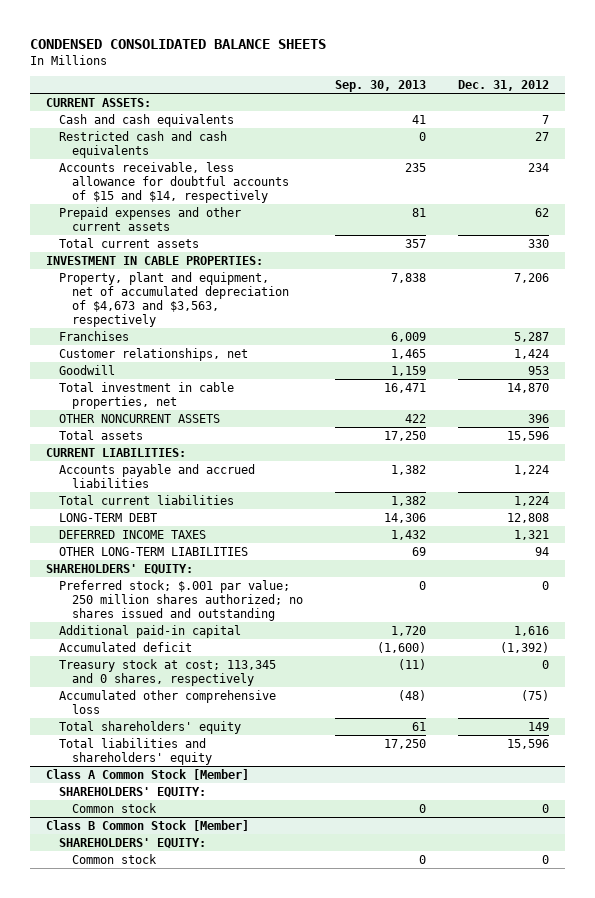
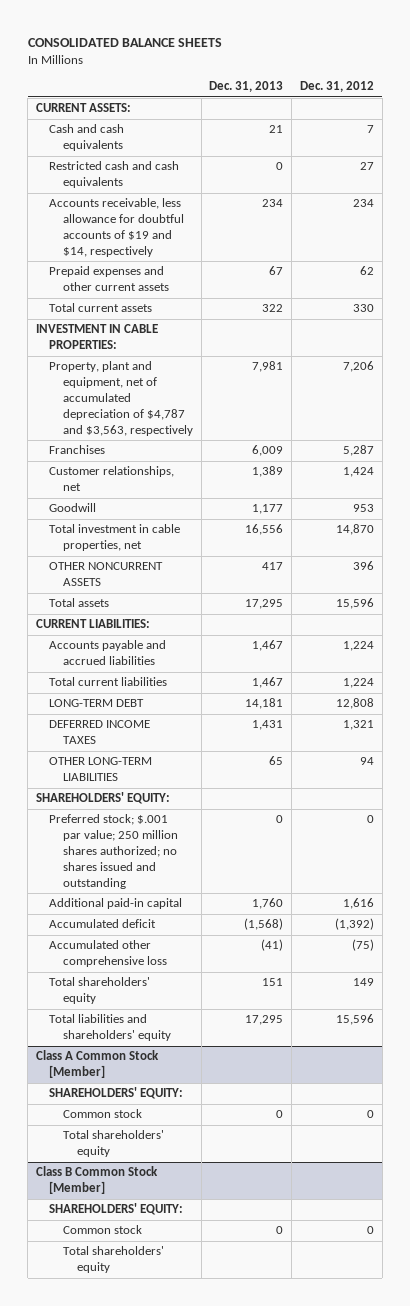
[30,38,327,49] CONDENSED CONSOLIDATED BALANCE SHEETS -> [27,37,222,47] CONSOLIDATED BALANCE SHEETS
[335,80,427,93] Sep. 30, 2013 -> none
none -> [209,81,284,93] Dec. 31, 2013
[59,161,290,203] Accounts receivable, less allowance for doubtful accounts of $15 and $14, respectively -> [49,198,185,257] Accounts receivable, less allowance for doubtful accounts of $19 and $14, respectively
[59,271,290,327] Property, plant and equipment, net of accumulated depreciation of $4,673 and $3,563, respectively -> [49,361,194,436] Property, plant and equipment, net of accumulated depreciation of $4,787 and $3,563, respectively
[59,658,277,686] Treasury stock at cost; 113,345 and 0 shares, respectively -> none
none -> [63,1130,165,1158] Total shareholders' equity
none -> [63,1246,165,1274] Total shareholders' equity

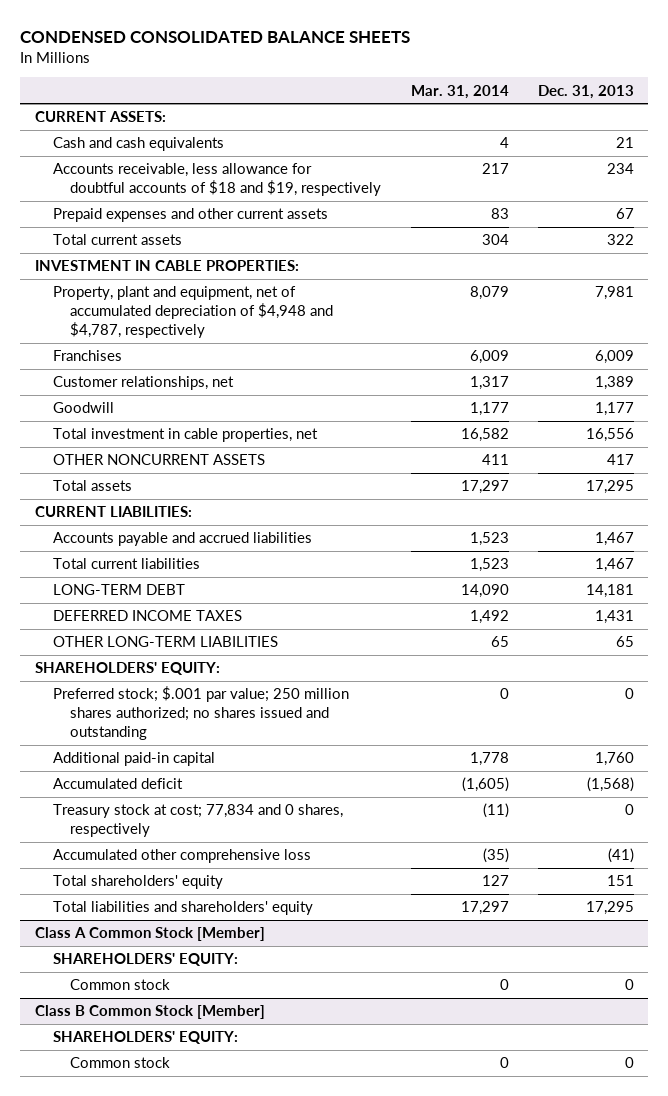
[27,37,222,47] CONSOLIDATED BALANCE SHEETS -> [20,30,411,43] CONDENSED CONSOLIDATED BALANCE SHEETS
[299,81,374,93] Dec. 31, 2012 -> none
none -> [410,84,509,99] Mar. 31, 2014
[49,161,180,189] Restricted cash and cash equivalents -> none
[49,198,185,257] Accounts receivable, less allowance for doubtful accounts of $19 and $14, respectively -> [52,163,382,197] Accounts receivable, less allowance for doubtful accounts of $18 and $19, respectively
[49,361,194,436] Property, plant and equipment, net of accumulated depreciation of $4,787 and $3,563, respectively -> [52,286,334,338] Property, plant and equipment, net of accumulated depreciation of $4,948 and $4,787, respectively
none -> [52,804,343,838] Treasury stock at cost; 77,834 and 0 shares, respectively
[63,1130,165,1158] Total shareholders' equity -> none
[63,1246,165,1274] Total shareholders' equity -> none

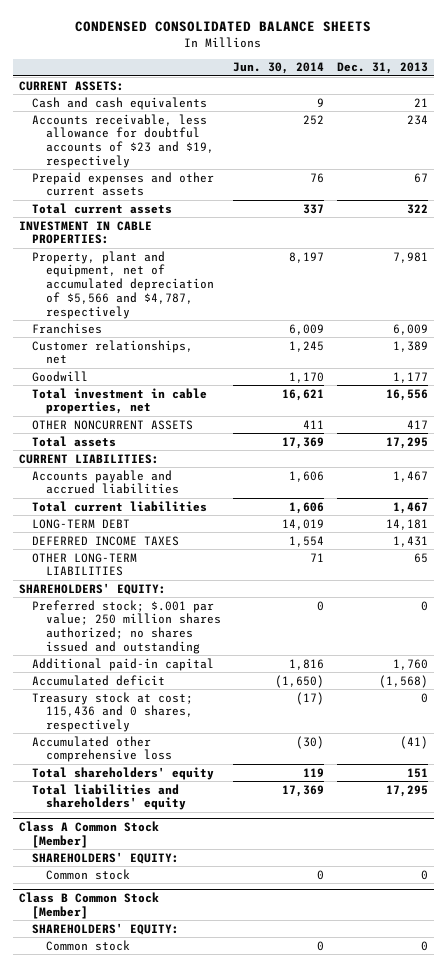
[410,84,509,99] Mar. 31, 2014 -> none
none -> [233,62,325,75] Jun. 30, 2014
[52,163,382,197] Accounts receivable, less allowance for doubtful accounts of $18 and $19, respectively -> [32,113,215,168] Accounts receivable, less allowance for doubtful accounts of $23 and $19, respectively
[52,286,334,338] Property, plant and equipment, net of accumulated depreciation of $4,948 and $4,787, respectively -> [32,250,215,319] Property, plant and equipment, net of accumulated depreciation of $5,566 and $4,787, respectively
[52,804,343,838] Treasury stock at cost; 77,834 and 0 shares, respectively -> [32,691,194,733] Treasury stock at cost; 115,436 and 0 shares, respectively

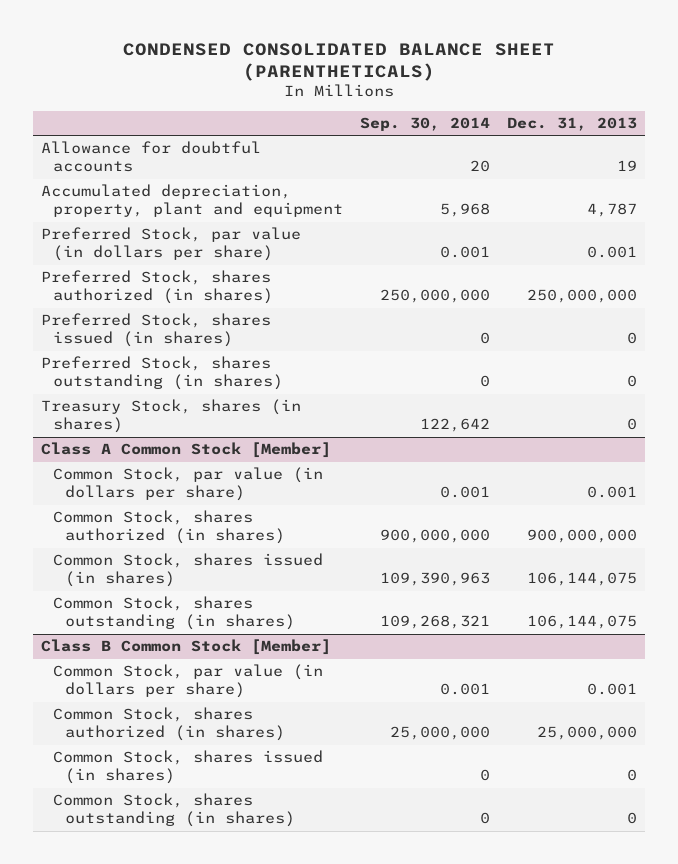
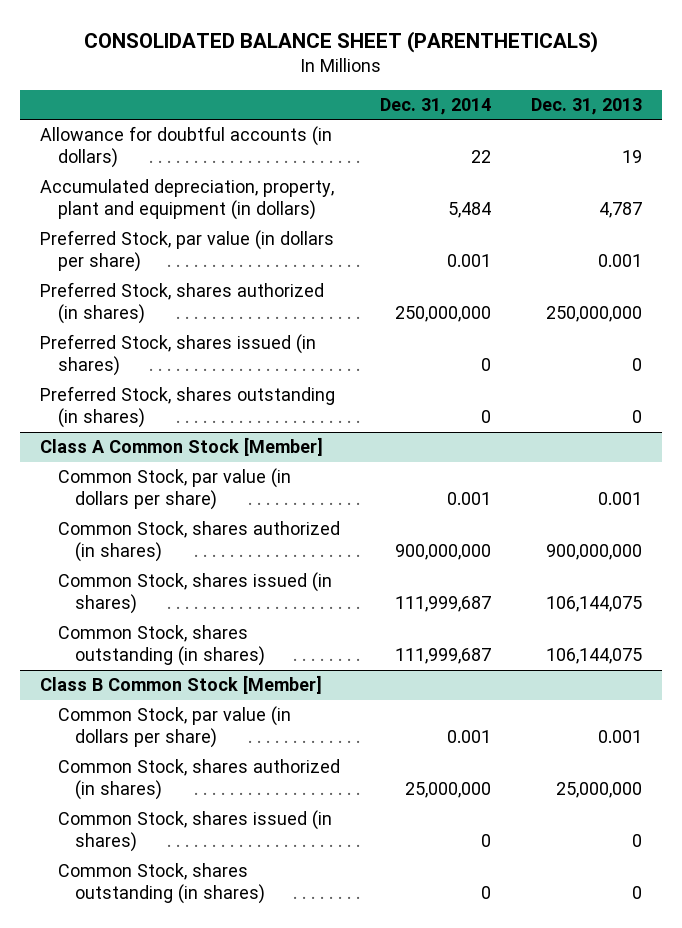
[122,42,555,82] CONDENSED CONSOLIDATED BALANCE SHEET (PARENTHETICALS) -> [84,30,599,53] CONSOLIDATED BALANCE SHEET (PARENTHETICALS)
[359,117,490,132] Sep. 30, 2014 -> none
none -> [379,97,491,115] Dec. 31, 2014
[41,141,262,173] Allowance for doubtful accounts -> [40,126,333,169] Allowance for doubtful accounts (in dollars)
[41,184,344,218] Accumulated depreciation, property, plant and equipment -> [40,179,335,221] Accumulated depreciation, property, plant and equipment (in dollars)
[41,399,302,434] Treasury Stock, shares (in shares) -> none

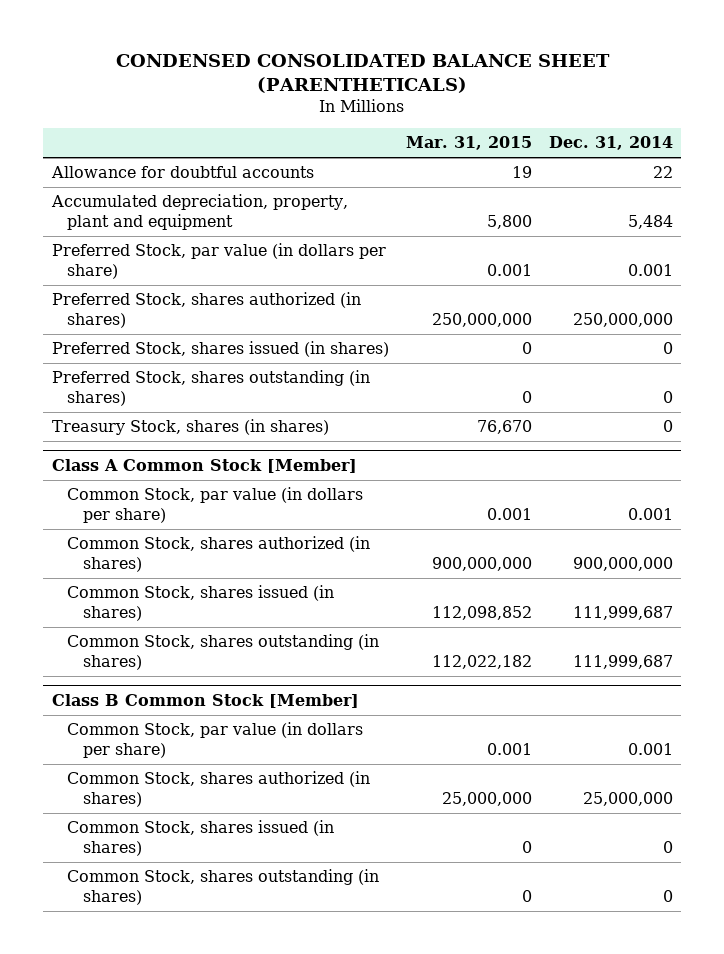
[84,30,599,53] CONSOLIDATED BALANCE SHEET (PARENTHETICALS) -> [116,54,611,94] CONDENSED CONSOLIDATED BALANCE SHEET (PARENTHETICALS)
[531,97,643,115] Dec. 31, 2013 -> none
none -> [405,136,532,151] Mar. 31, 2015
[40,126,333,169] Allowance for doubtful accounts (in dollars) -> [50,166,314,179] Allowance for doubtful accounts
[40,179,335,221] Accumulated depreciation, property, plant and equipment (in dollars) -> [50,194,348,230] Accumulated depreciation, property, plant and equipment
none -> [51,419,329,436] Treasury Stock, shares (in shares)

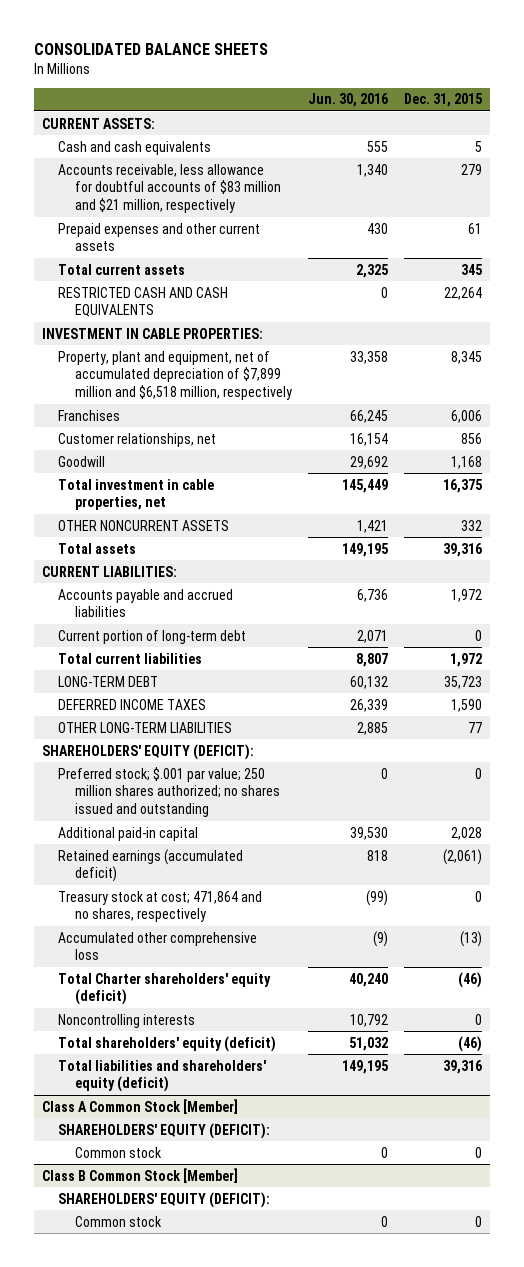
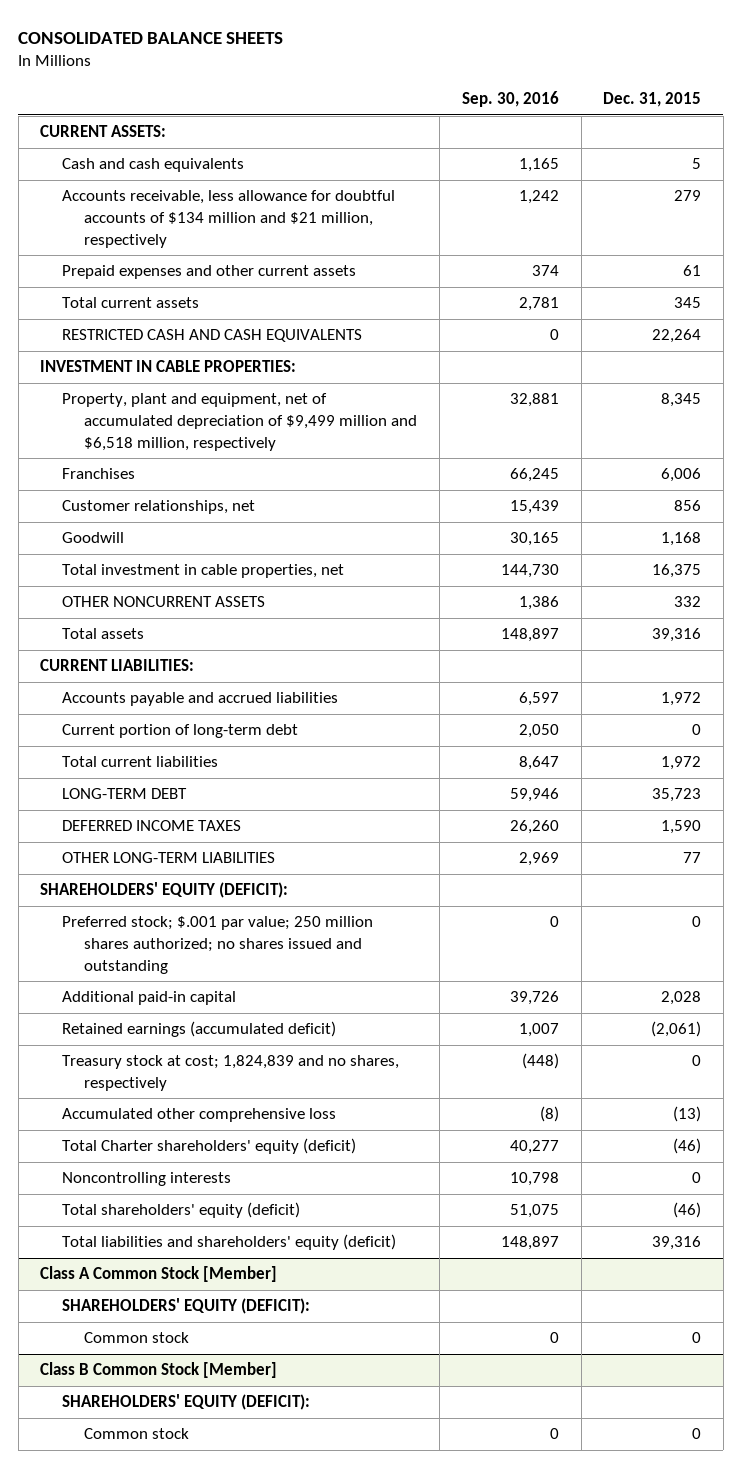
[308,93,389,108] Jun. 30, 2016 -> none
none -> [461,91,559,108] Sep. 30, 2016
[58,163,281,213] Accounts receivable, less allowance for doubtful accounts of $83 million and $21 million, respectively -> [62,190,396,248] Accounts receivable, less allowance for doubtful accounts of $134 million and $21 million, respectively
[58,350,292,400] Property, plant and equipment, net of accumulated depreciation of $7,899 million and $6,518 million, respectively -> [62,393,418,451] Property, plant and equipment, net of accumulated depreciation of $9,499 million and $6,518 million, respectively
[58,890,263,923] Treasury stock at cost; 471,864 and no shares, respectively -> [62,1055,400,1091] Treasury stock at cost; 1,824,839 and no shares, respectively

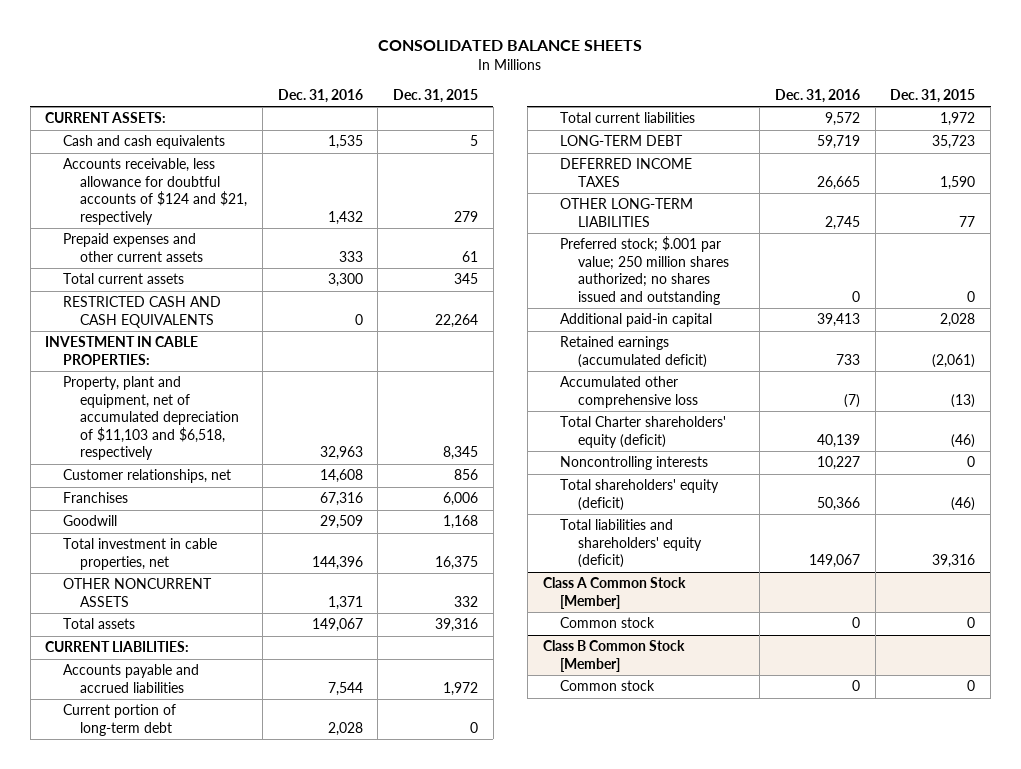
[461,91,559,108] Sep. 30, 2016 -> none
none -> [277,88,363,103] Dec. 31, 2016
[62,190,396,248] Accounts receivable, less allowance for doubtful accounts of $134 million and $21 million, respectively -> [62,158,248,225] Accounts receivable, less allowance for doubtful accounts of $124 and $21, respectively
[62,393,418,451] Property, plant and equipment, net of accumulated depreciation of $9,499 million and $6,518 million, respectively -> [62,376,240,461] Property, plant and equipment, net of accumulated depreciation of $11,103 and $6,518, respectively
[62,468,136,480] Franchises -> [62,492,128,504] Franchises
[40,882,289,899] SHAREHOLDERS' EQUITY (DEFICIT): -> none
[62,1055,400,1091] Treasury stock at cost; 1,824,839 and no shares, respectively -> none
[62,1298,311,1315] SHAREHOLDERS' EQUITY (DEFICIT): -> none
[62,1394,311,1411] SHAREHOLDERS' EQUITY (DEFICIT): -> none

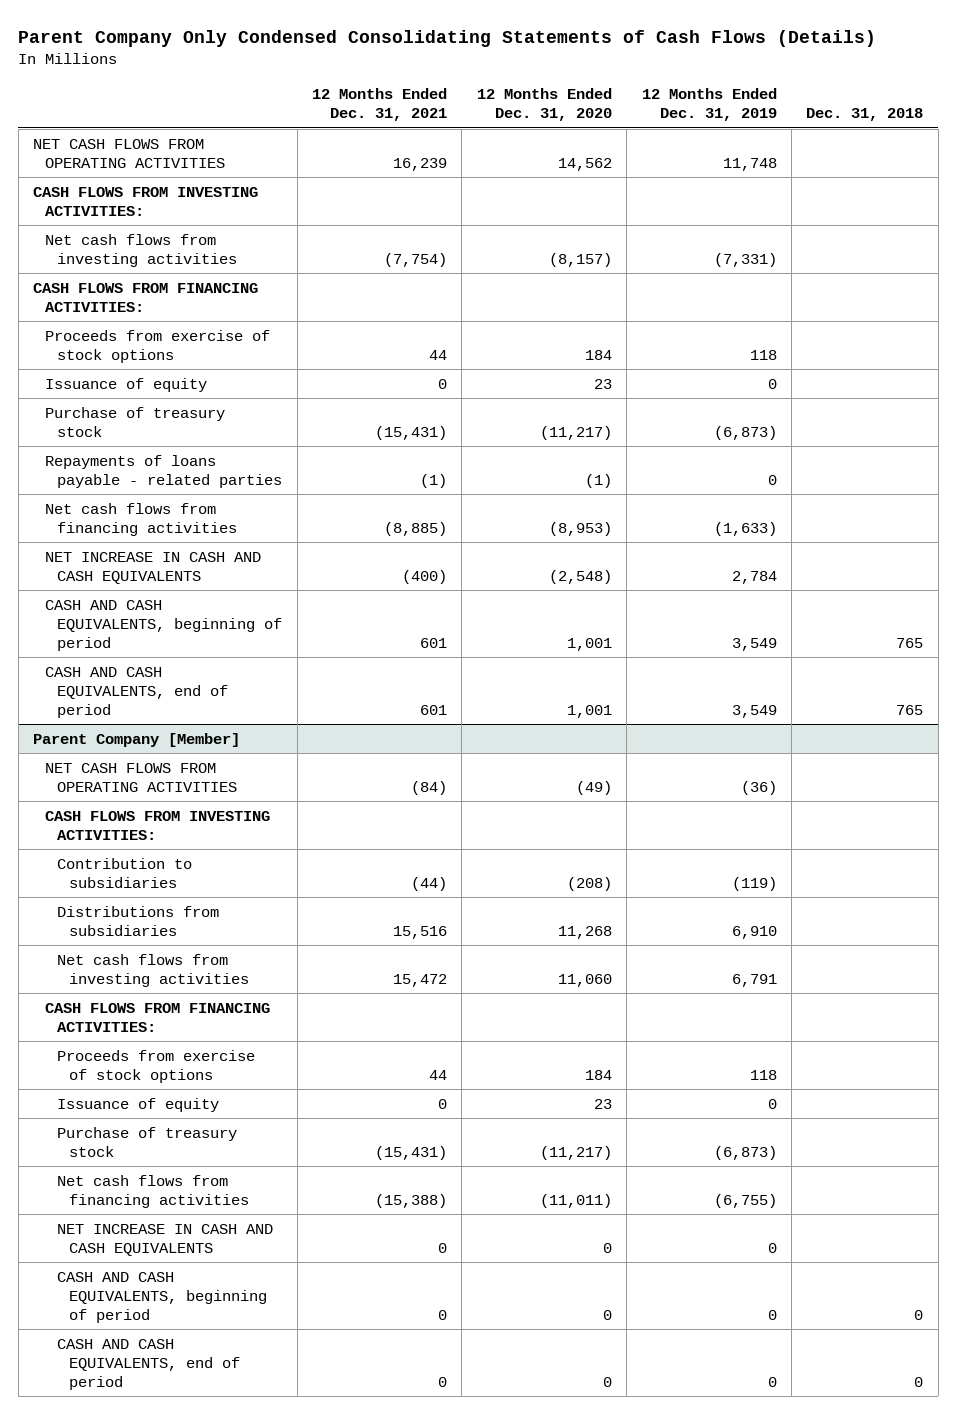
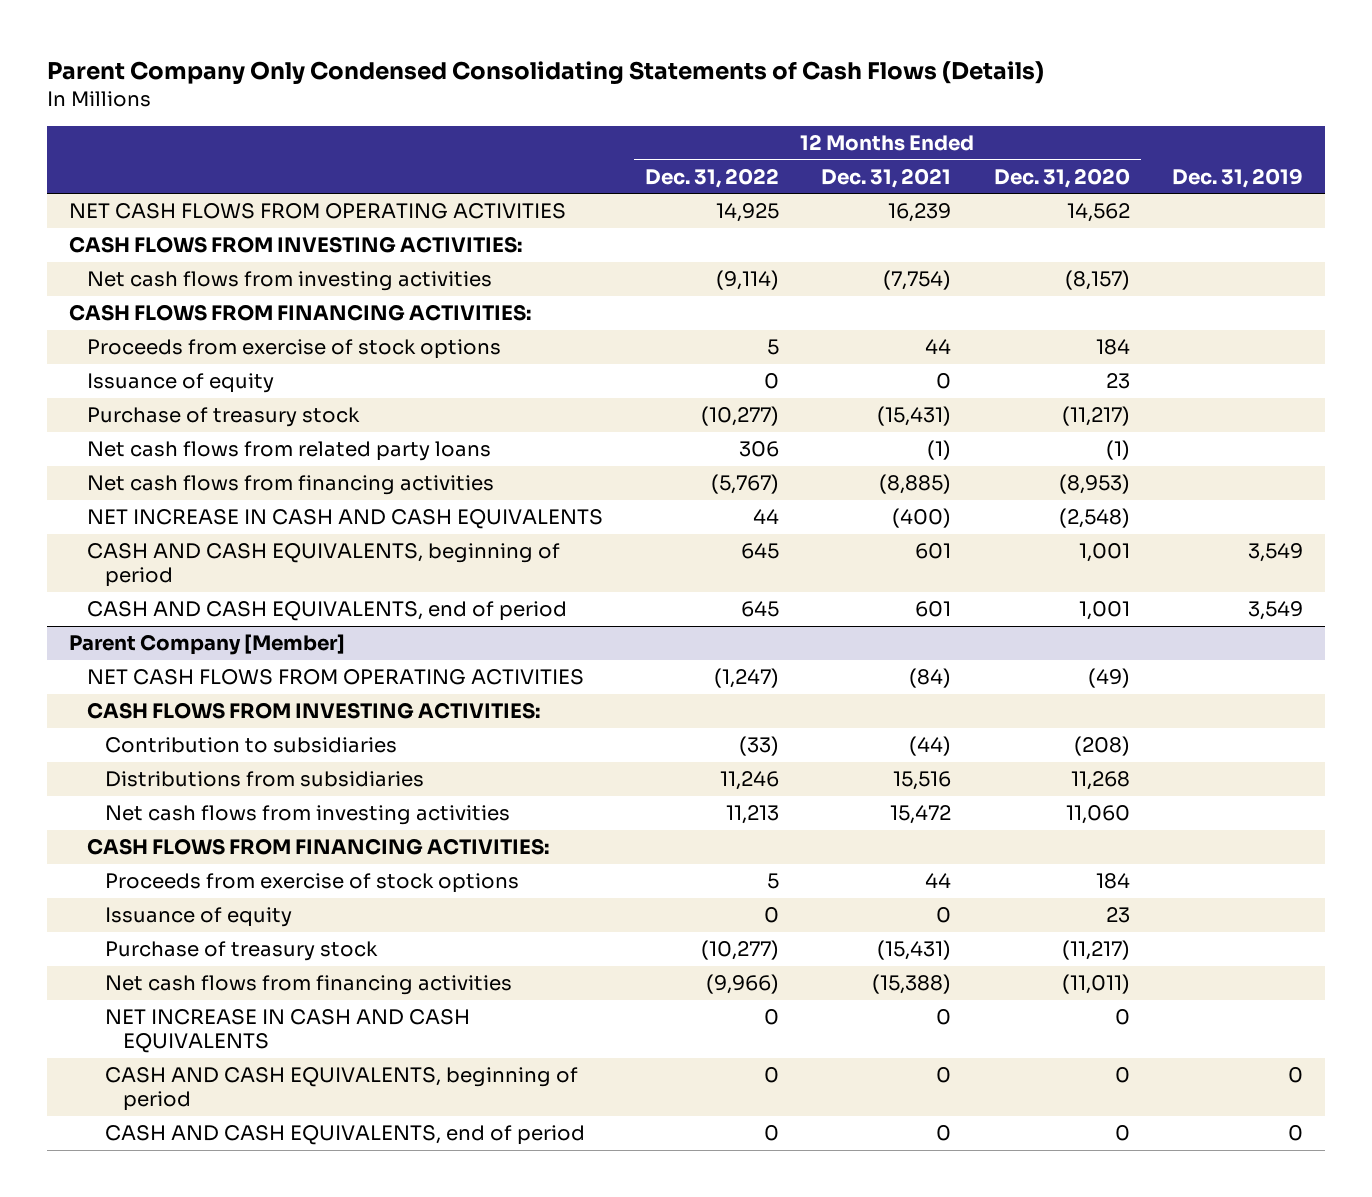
[641,88,777,122] 12 Months Ended Dec. 31, 2019 -> none
[806,108,924,122] Dec. 31, 2018 -> none
none -> [645,167,780,188] Dec. 31, 2022
none -> [1172,167,1304,188] Dec. 31, 2019
[45,454,283,488] Repayments of loans payable - related parties -> [86,441,491,462] Net cash flows from related party loans

